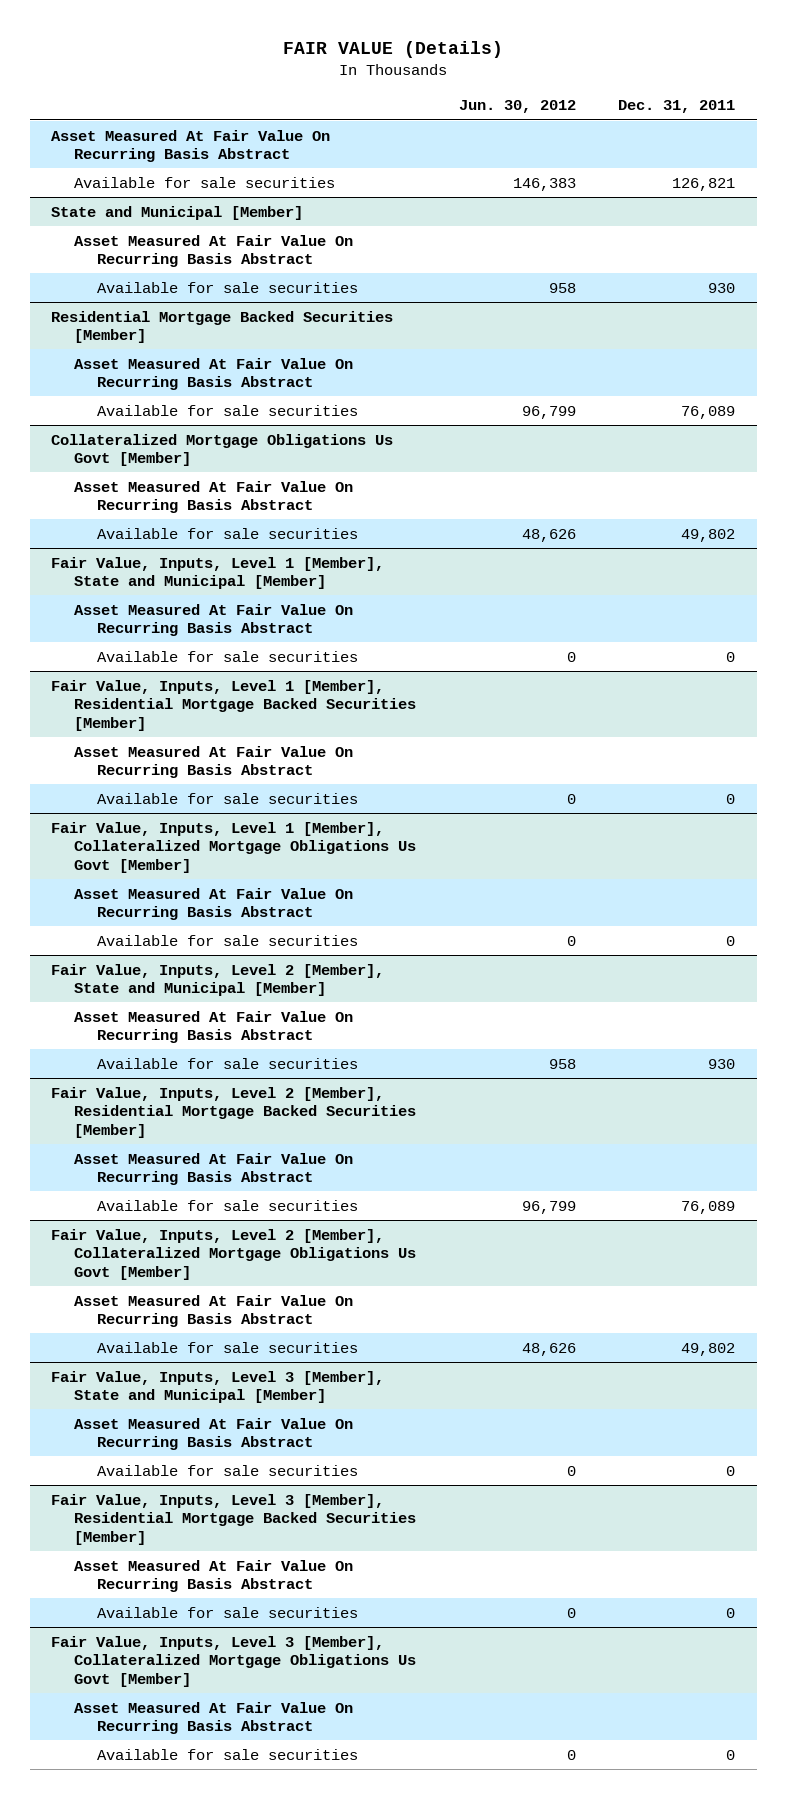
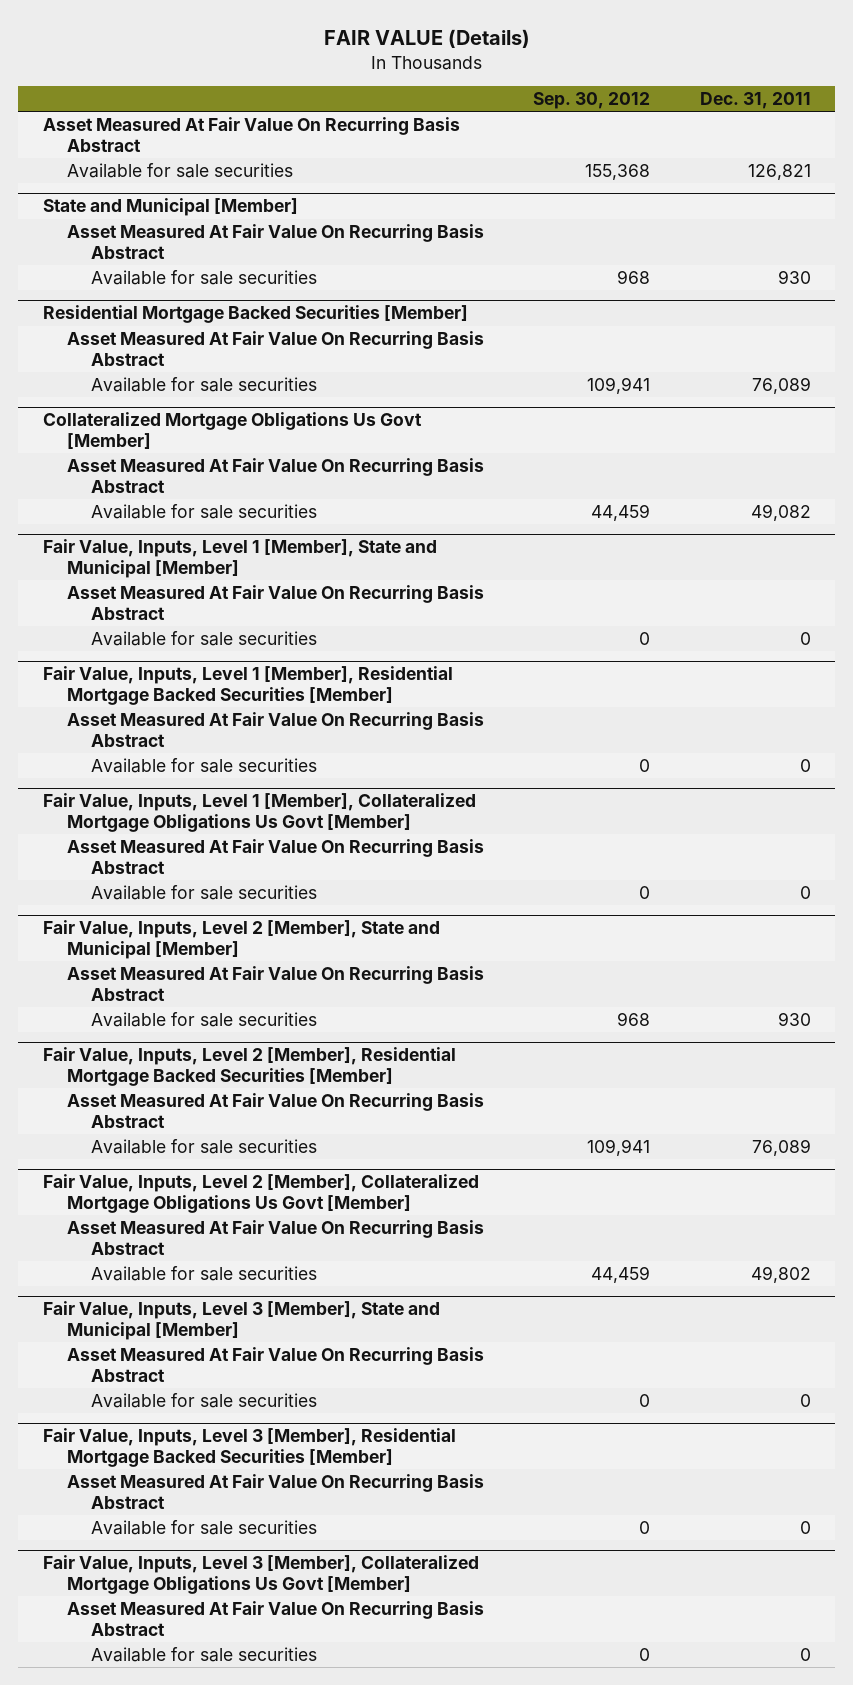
[458,100,576,114] Jun. 30, 2012 -> none
none -> [533,92,651,110] Sep. 30, 2012
[681,528,736,542] 49,802 -> [750,504,811,522] 49,082

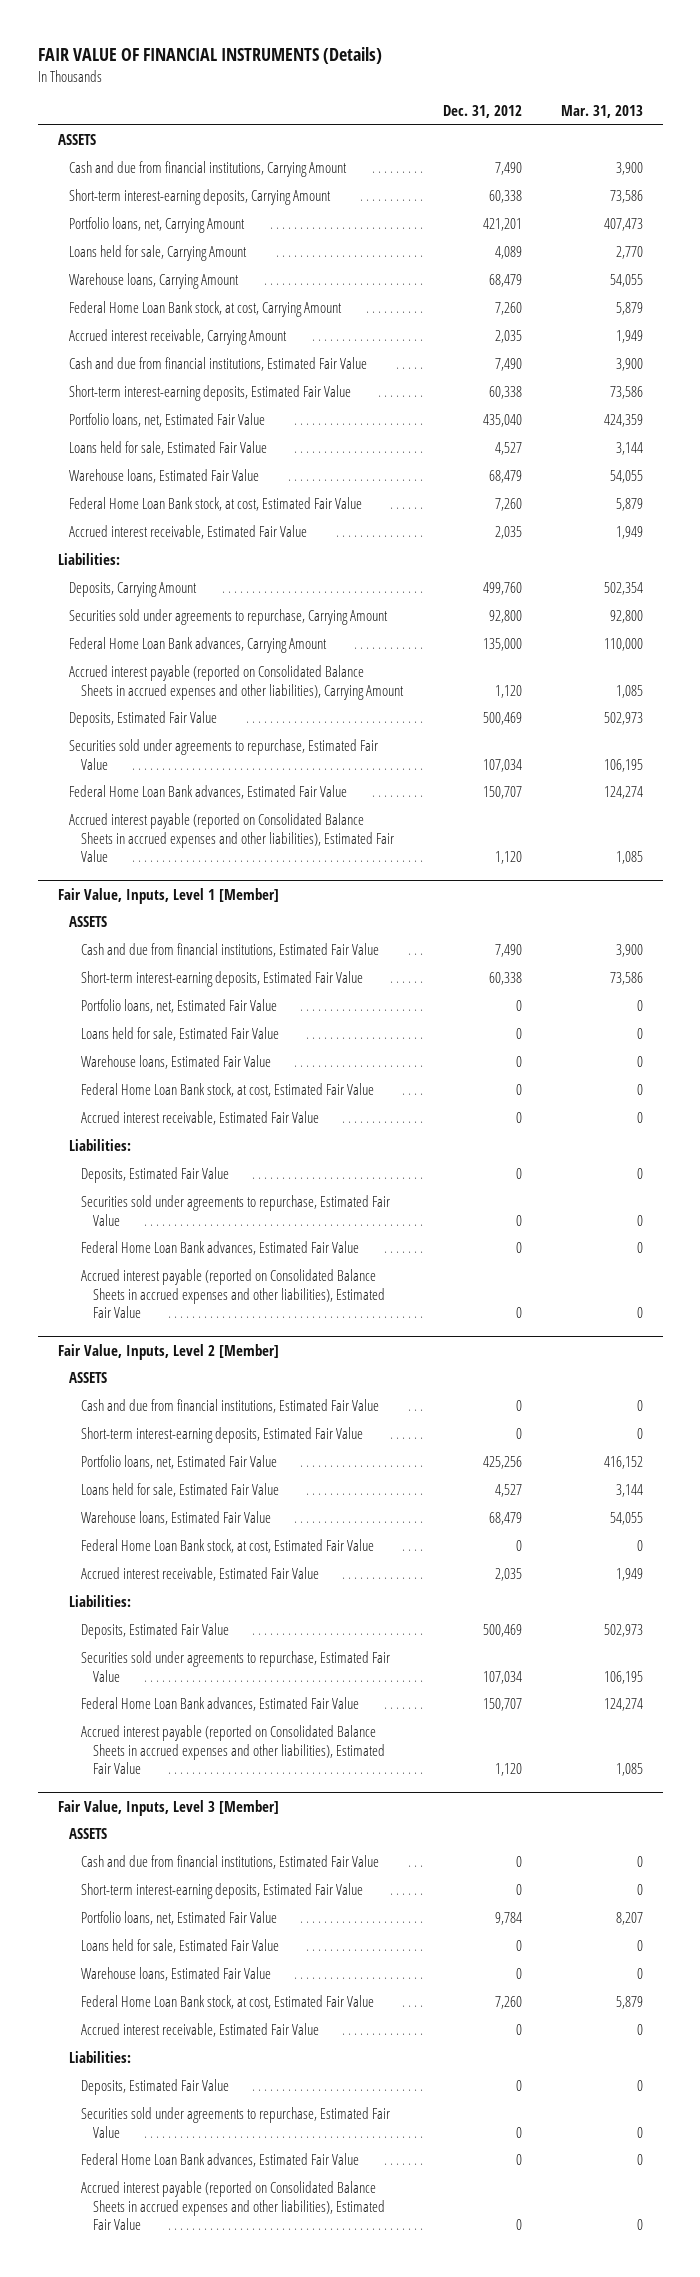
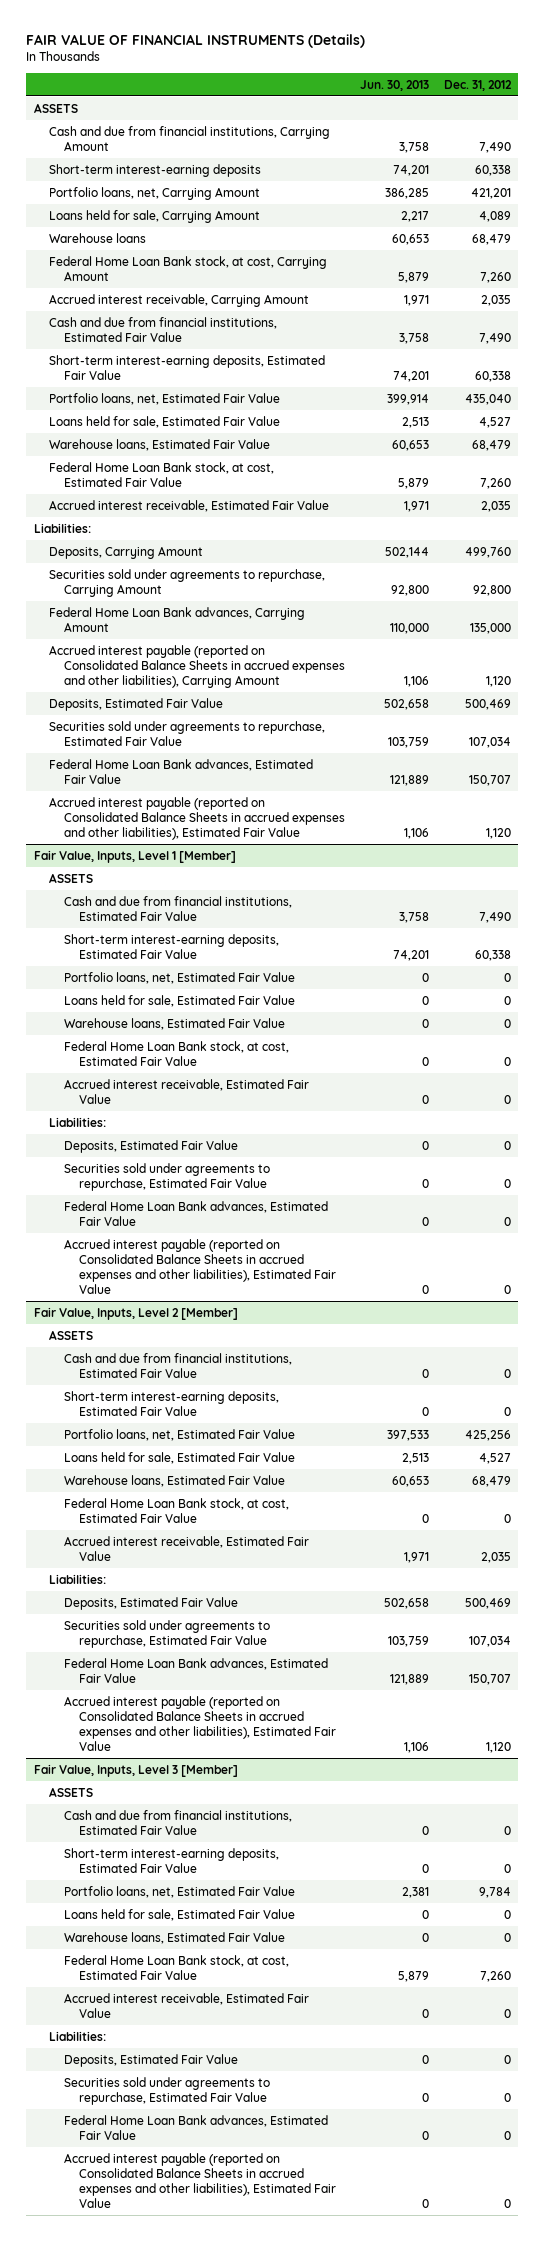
[560,105,643,119] Mar. 31, 2013 -> none
none -> [360,79,430,91] Jun. 30, 2013
[69,189,332,206] Short-term interest-earning deposits, Carrying Amount -> [48,163,261,177] Short-term interest-earning deposits
[69,273,240,290] Warehouse loans, Carrying Amount -> [48,232,146,243] Warehouse loans

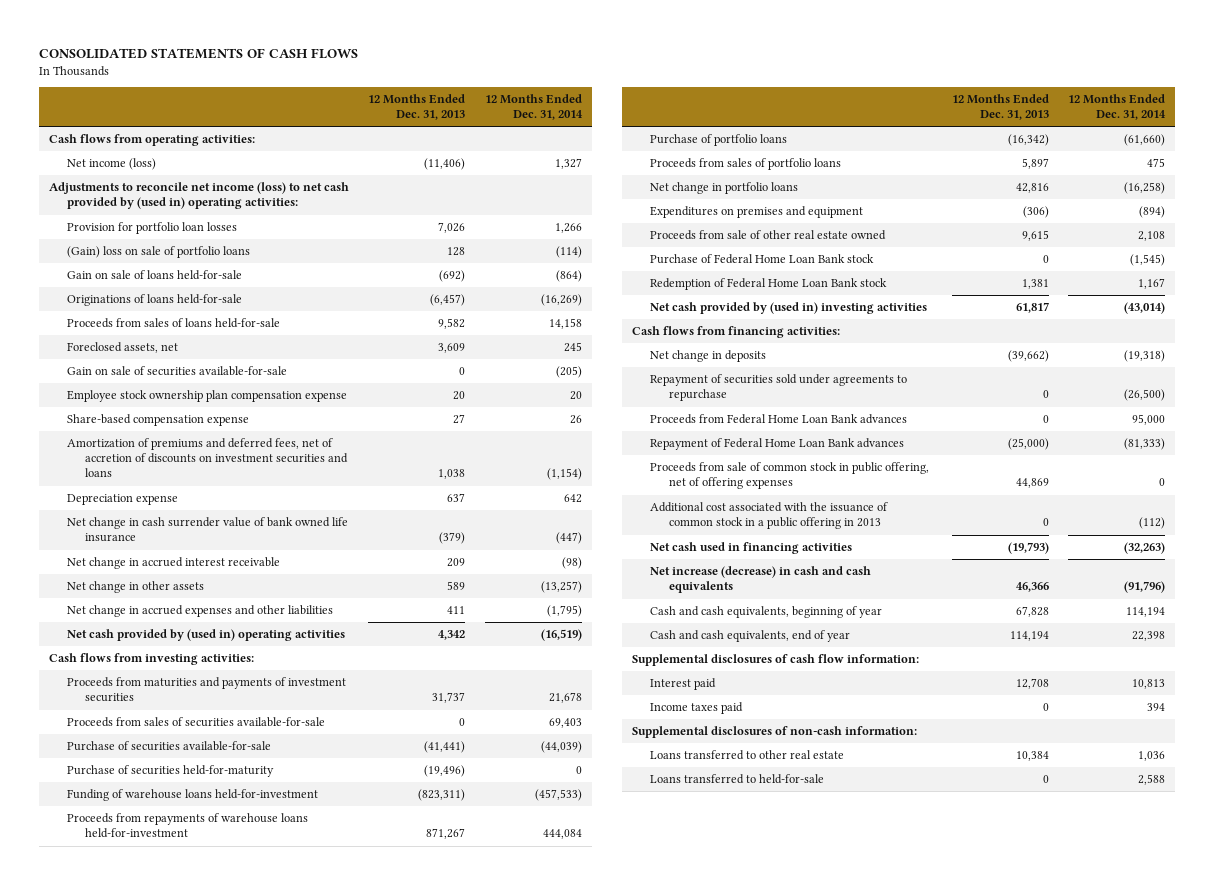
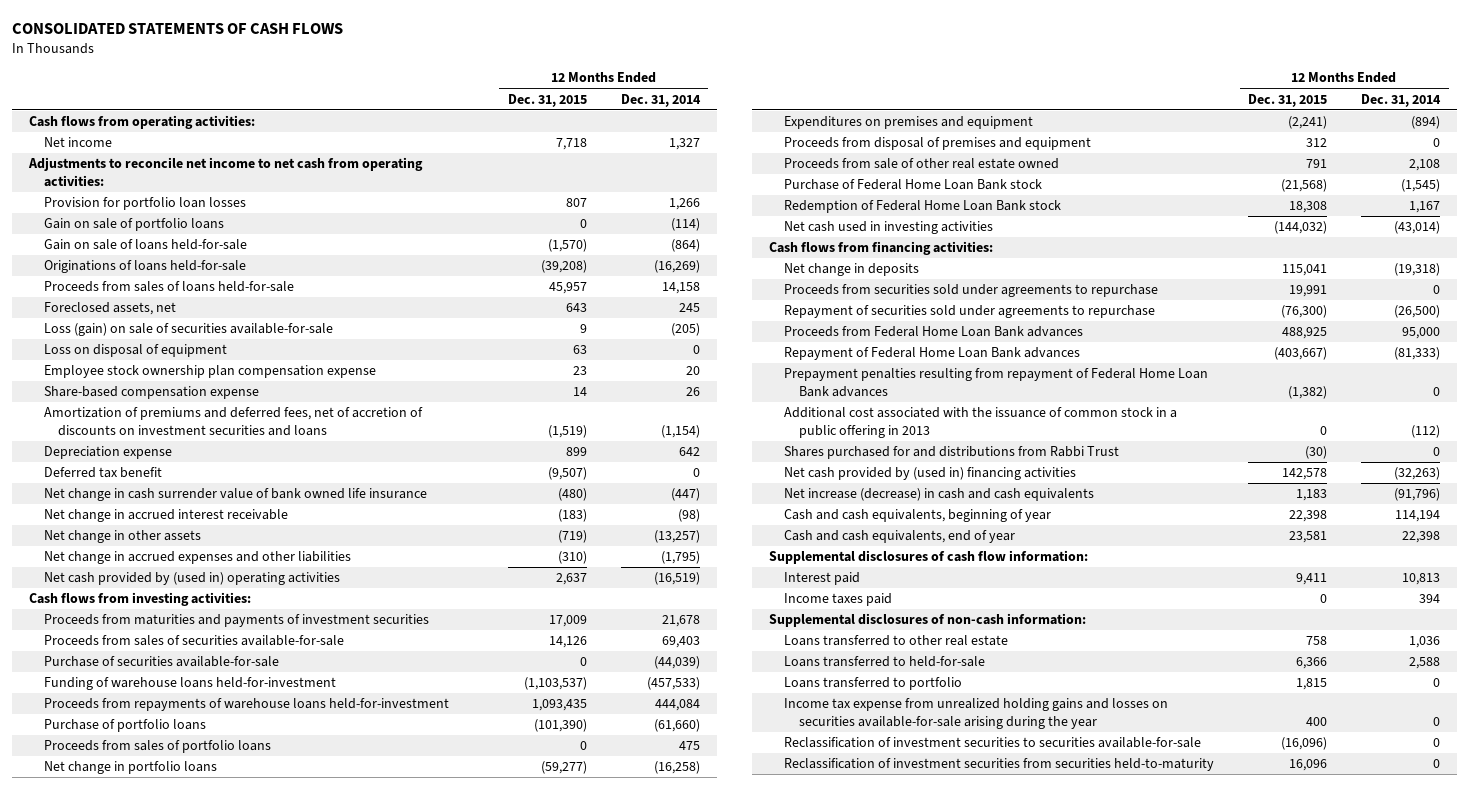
[368,94,466,121] 12 Months Ended Dec. 31, 2013 -> none
none -> [507,93,587,107] Dec. 31, 2015
[66,158,156,171] Net income (loss) -> [43,137,112,148] Net income
[48,182,349,210] Adjustments to reconcile net income (loss) to net cash provided by (used in) operating activities: -> [27,157,423,187] Adjustments to reconcile net income to net cash from operating activities:
[66,246,250,259] (Gain) loss on sale of portfolio loans -> [43,218,224,232] Gain on sale of portfolio loans
[66,366,287,377] Gain on sale of securities available-for-sale -> [43,323,333,337] Loss (gain) on sale of securities available-for-sale
none -> [43,344,227,358] Loss on disposal of equipment
none -> [43,467,162,479] Deferred tax benefit
[66,765,274,778] Purchase of securities held-for-maturity -> none
none -> [784,137,1092,151] Proceeds from disposal of premises and equipment
[650,302,928,315] Net cash provided by (used in) investing activities -> [784,221,994,235] Net cash used in investing activities
none -> [784,284,1159,298] Proceeds from securities sold under agreements to repurchase
[650,462,930,490] Proceeds from sale of common stock in public offering, net of offering expenses -> none
none -> [784,368,1209,397] Prepayment penalties resulting from repayment of Federal Home Loan Bank advances
none -> [784,446,1120,460] Shares purchased for and distributions from Rabbi Trust
[650,542,853,555] Net cash used in financing activities -> [784,467,1077,481] Net cash provided by (used in) financing activities
none -> [784,677,963,691] Loans transferred to portfolio
none -> [784,698,1169,729] Income tax expense from unrealized holding gains and losses on securities available-for-sale arising during the year
none -> [784,737,1202,749] Reclassification of investment securities to securities available-for-sale
none -> [784,758,1215,772] Reclassification of investment securities from securities held-to-maturity

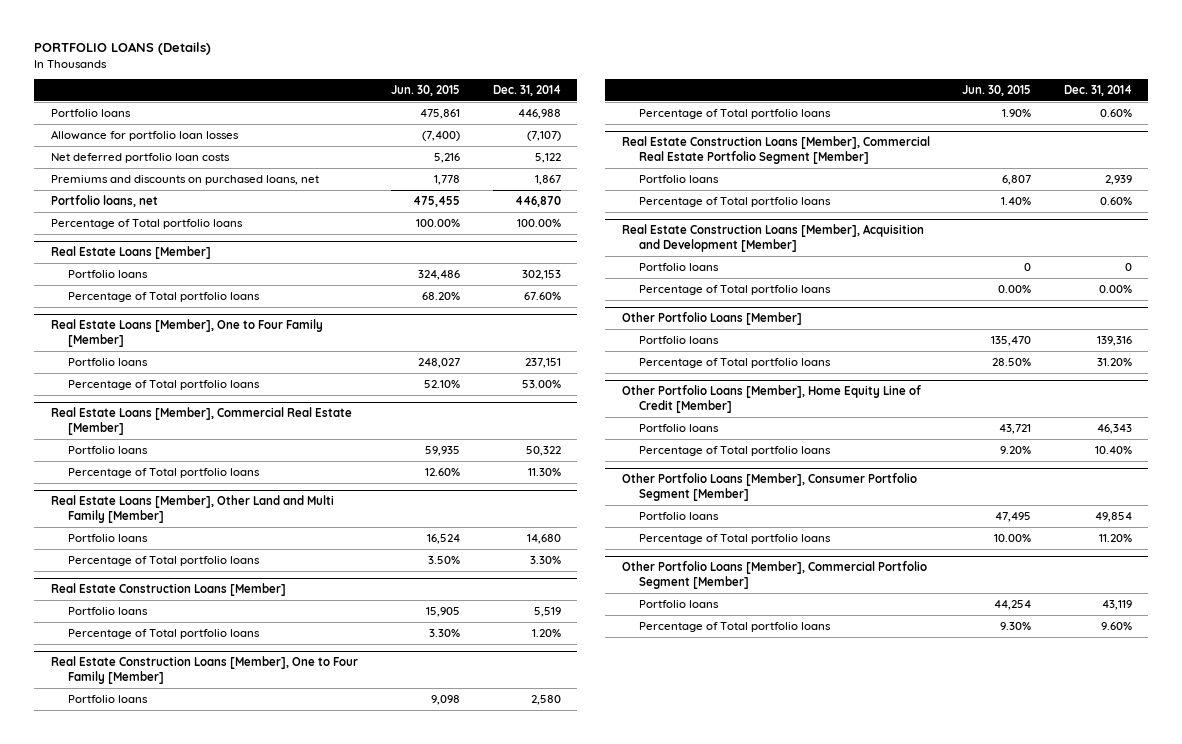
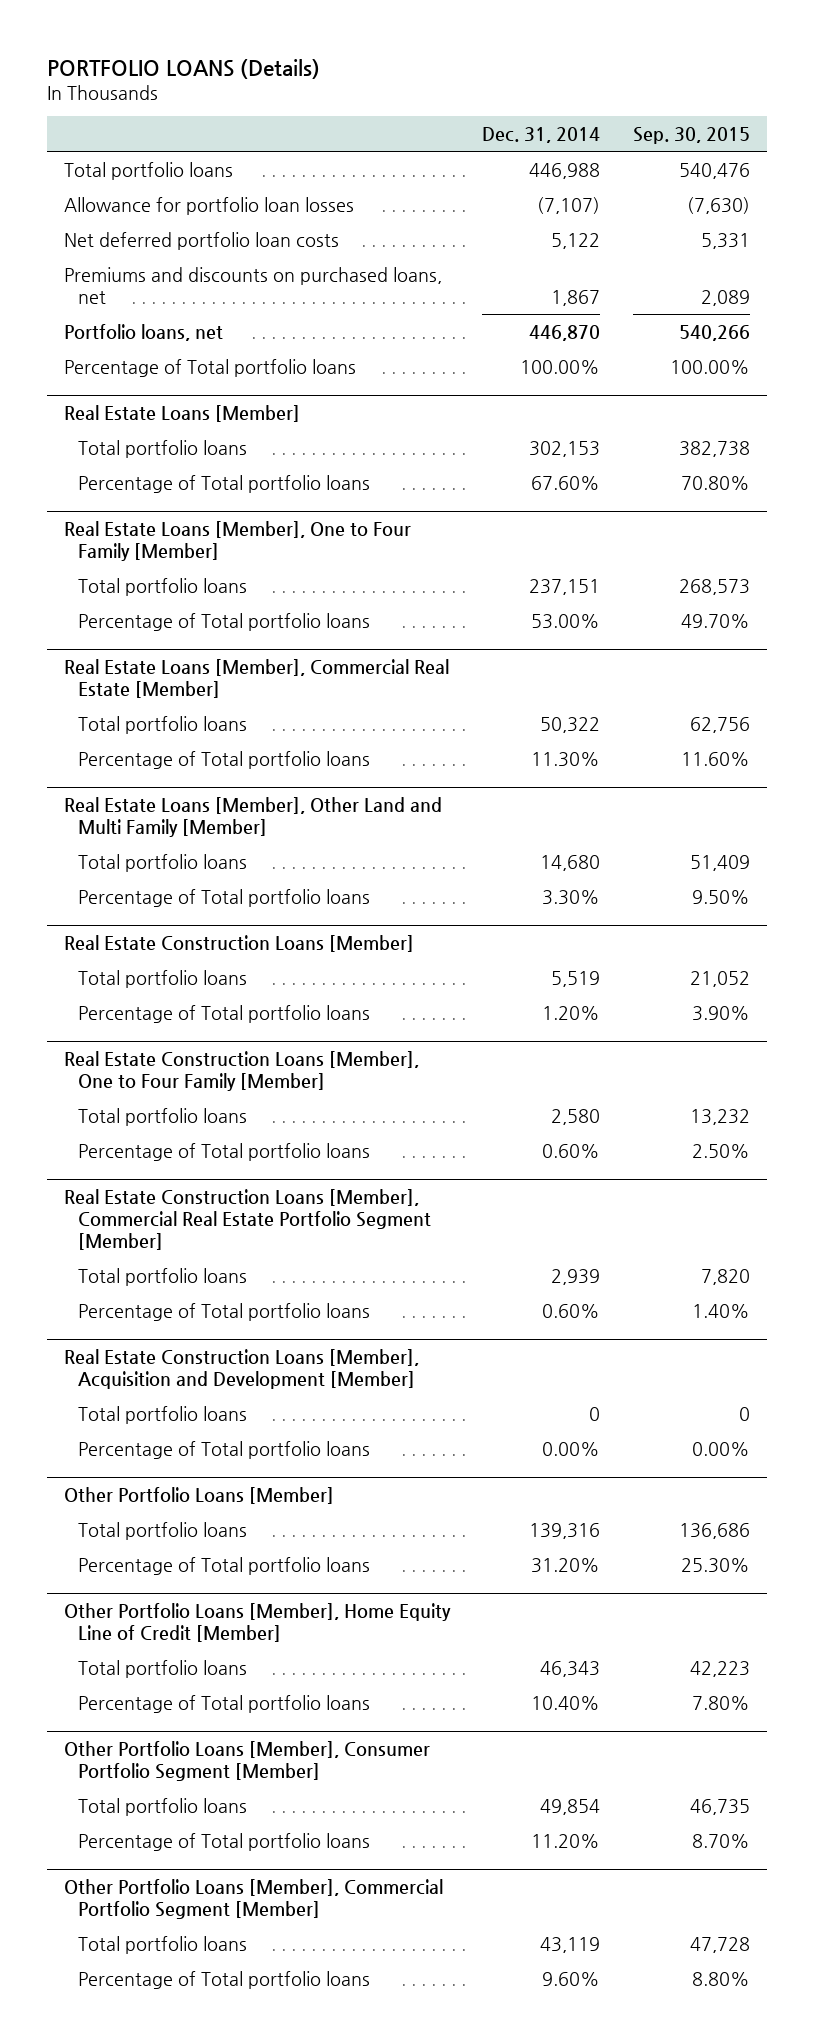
[391,84,461,96] Jun. 30, 2015 -> none
none -> [633,126,751,144] Sep. 30, 2015
[50,108,131,117] Portfolio loans -> [63,161,233,180] Total portfolio loans
[68,269,149,278] Portfolio loans -> [78,439,248,458] Total portfolio loans
[68,357,149,366] Portfolio loans -> [78,577,248,596] Total portfolio loans
[68,445,149,454] Portfolio loans -> [78,715,248,734] Total portfolio loans
[68,533,149,542] Portfolio loans -> [78,853,248,872] Total portfolio loans
[68,606,149,615] Portfolio loans -> [78,969,248,988] Total portfolio loans
[68,694,149,703] Portfolio loans -> [78,1107,248,1126] Total portfolio loans
[639,174,720,183] Portfolio loans -> [78,1267,248,1286] Total portfolio loans
[639,262,720,271] Portfolio loans -> [78,1405,248,1424] Total portfolio loans
[639,335,720,344] Portfolio loans -> [78,1521,248,1540] Total portfolio loans
[639,423,720,432] Portfolio loans -> [78,1659,248,1678] Total portfolio loans
[639,511,720,520] Portfolio loans -> [78,1797,248,1816] Total portfolio loans
[639,599,720,608] Portfolio loans -> [78,1935,248,1954] Total portfolio loans

